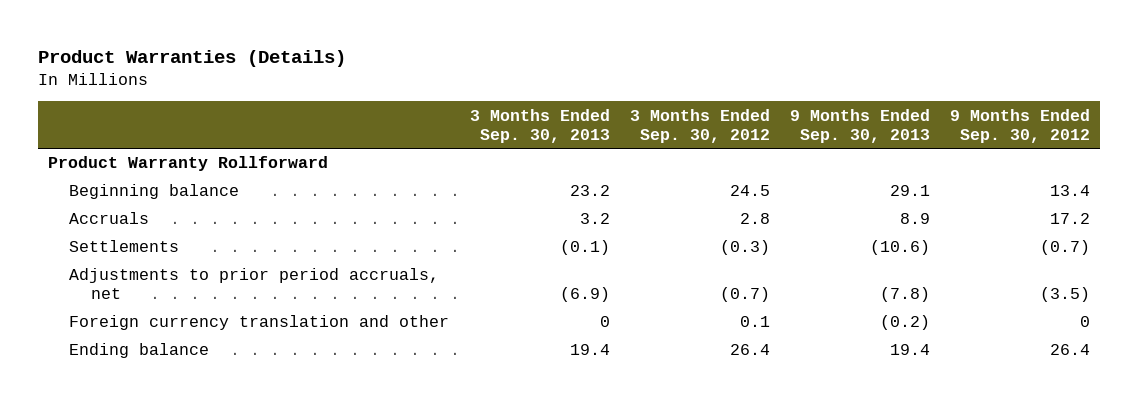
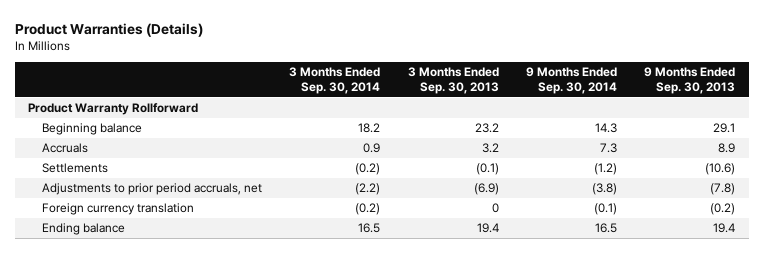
[629,108,770,143] 3 Months Ended Sep. 30, 2012 -> none
[950,108,1091,143] 9 Months Ended Sep. 30, 2012 -> none
none -> [289,67,381,95] 3 Months Ended Sep. 30, 2014
none -> [526,67,618,95] 9 Months Ended Sep. 30, 2014
[69,315,450,331] Foreign currency translation and other -> [41,203,194,216] Foreign currency translation

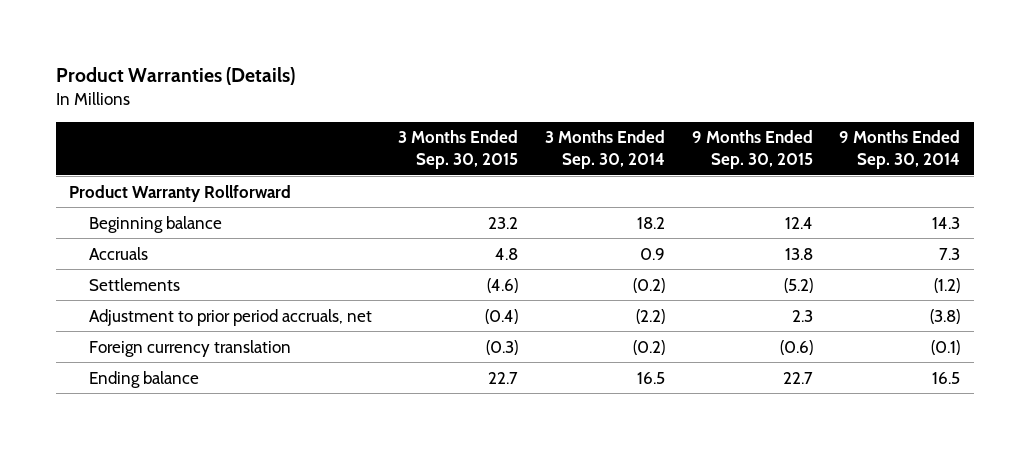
[407,67,499,95] 3 Months Ended Sep. 30, 2013 -> none
[644,67,736,95] 9 Months Ended Sep. 30, 2013 -> none
none -> [398,130,519,169] 3 Months Ended Sep. 30, 2015
none -> [691,130,813,169] 9 Months Ended Sep. 30, 2015
[41,183,262,196] Adjustments to prior period accruals, net -> [88,308,372,326] Adjustment to prior period accruals, net

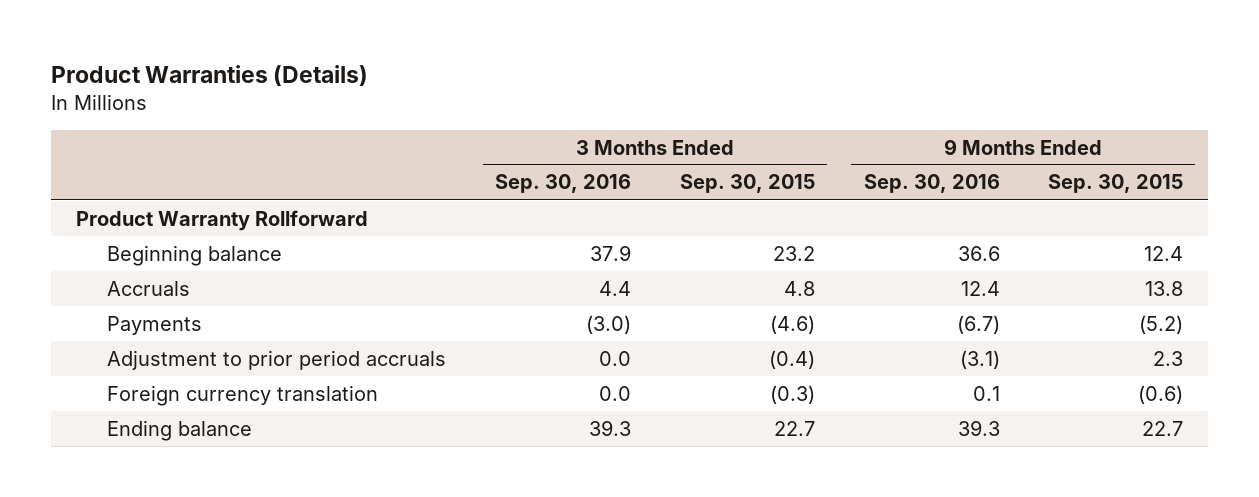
[545,130,666,169] 3 Months Ended Sep. 30, 2014 -> none
[839,130,961,169] 9 Months Ended Sep. 30, 2014 -> none
none -> [495,174,632,194] Sep. 30, 2016
none -> [863,174,1000,194] Sep. 30, 2016
[88,277,180,291] Settlements -> [107,315,203,335] Payments
[88,308,372,326] Adjustment to prior period accruals, net -> [107,349,447,370] Adjustment to prior period accruals

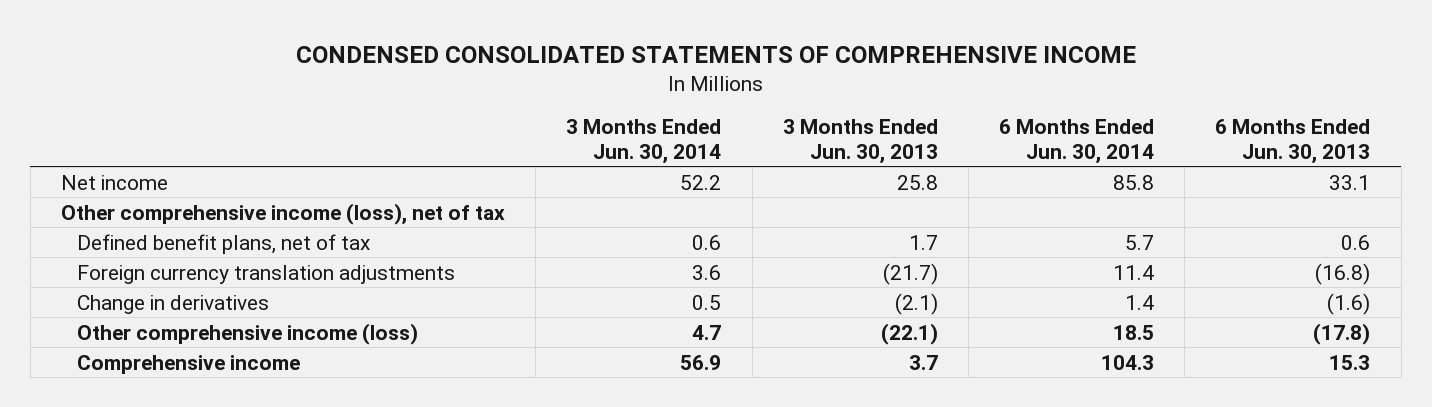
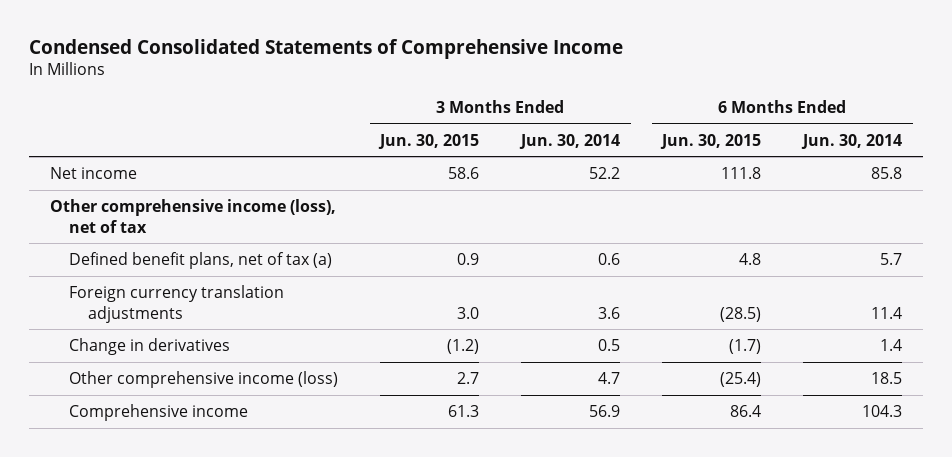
[295,45,1136,63] CONDENSED CONSOLIDATED STATEMENTS OF COMPREHENSIVE INCOME -> [29,38,624,59] Condensed Consolidated Statements of Comprehensive Income
[782,119,938,164] 3 Months Ended Jun. 30, 2013 -> none
[1215,119,1371,164] 6 Months Ended Jun. 30, 2013 -> none
none -> [378,133,480,149] Jun. 30, 2015
none -> [660,133,762,149] Jun. 30, 2015
[76,233,370,254] Defined benefit plans, net of tax -> [69,251,333,269] Defined benefit plans, net of tax (a)

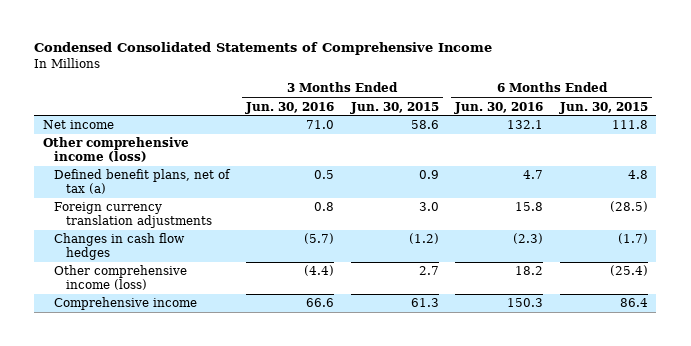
[519,133,621,149] Jun. 30, 2014 -> none
[801,133,903,149] Jun. 30, 2014 -> none
none -> [244,101,334,114] Jun. 30, 2016
none -> [454,101,544,114] Jun. 30, 2016
[50,198,337,233] Other comprehensive income (loss), net of tax -> [42,137,189,162] Other comprehensive income (loss)
[69,337,231,355] Change in derivatives -> [54,233,186,260] Changes in cash flow hedges

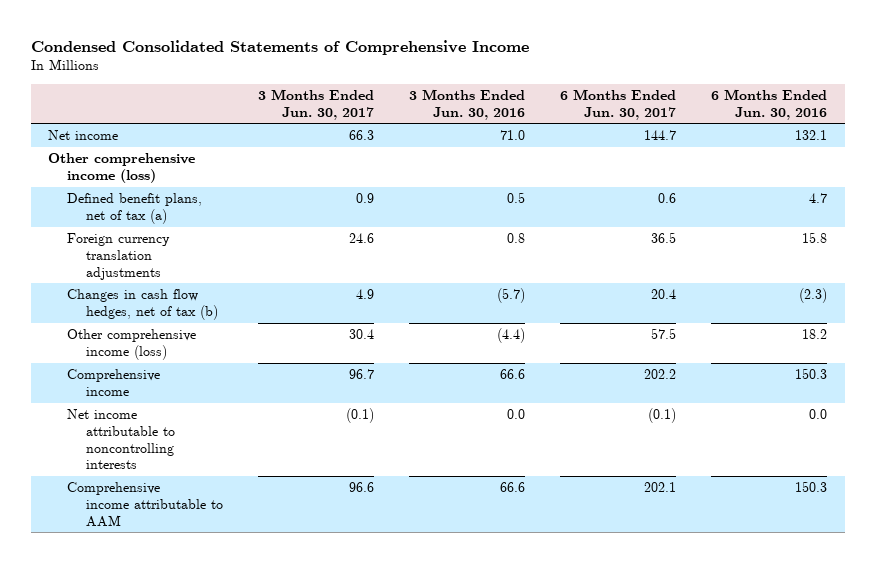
[349,101,439,114] Jun. 30, 2015 -> none
[558,101,648,114] Jun. 30, 2015 -> none
none -> [257,88,374,120] 3 Months Ended Jun. 30, 2017
none -> [559,88,676,120] 6 Months Ended Jun. 30, 2017
[54,233,186,260] Changes in cash flow hedges -> [67,289,218,320] Changes in cash flow hedges, net of tax (b)
none -> [67,409,175,470] Net income attributable to noncontrolling interests
none -> [67,482,223,527] Comprehensive income attributable to AAM

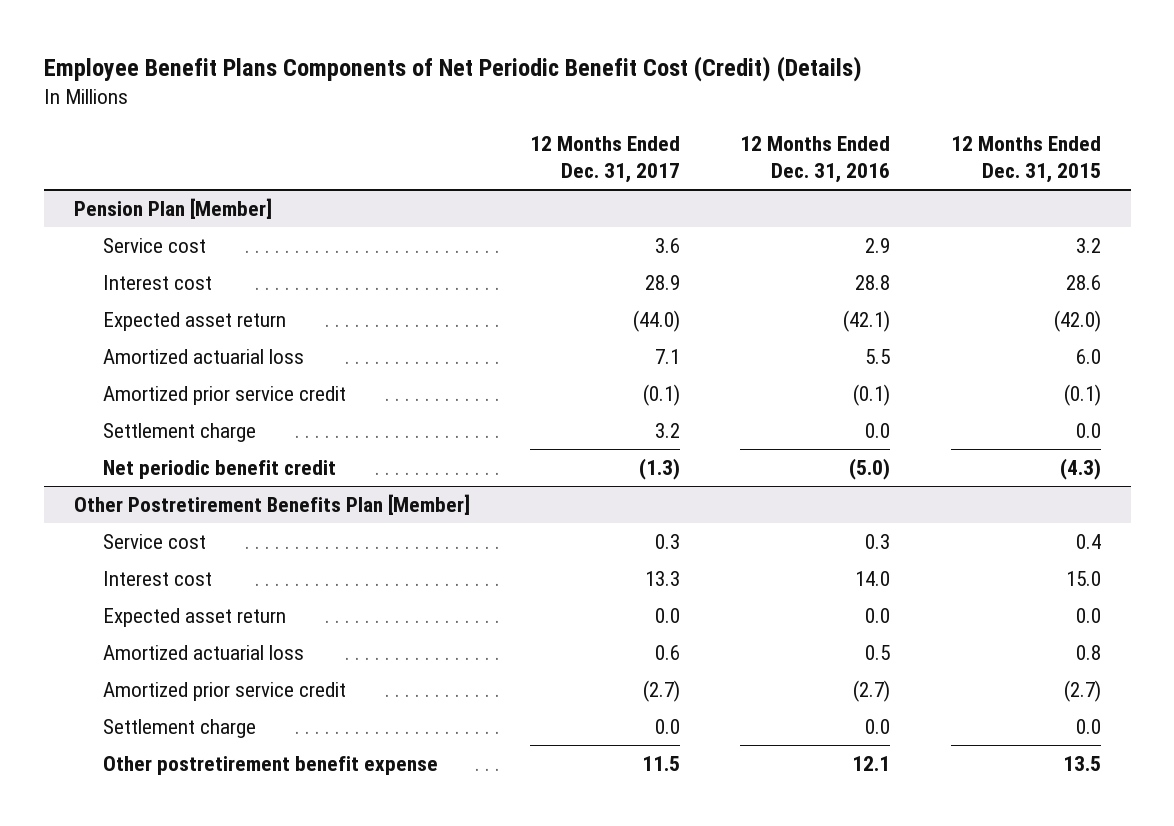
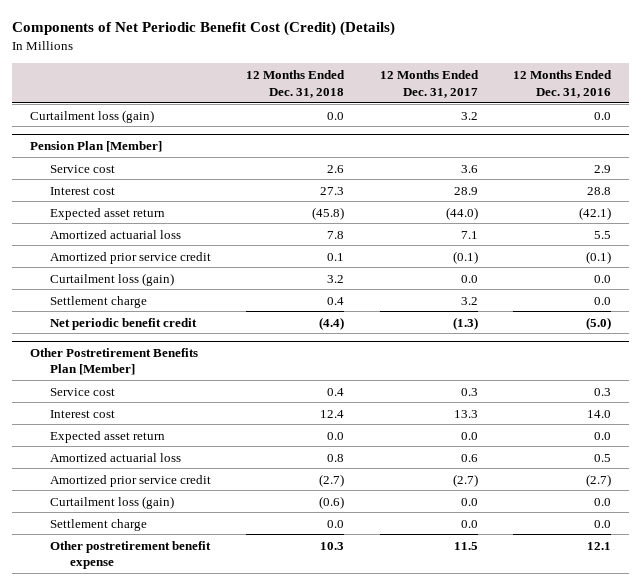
[43,56,862,83] Employee Benefit Plans Components of Net Periodic Benefit Cost (Credit) (Details) -> [11,21,395,37] Components of Net Periodic Benefit Cost (Credit) (Details)
[950,136,1101,183] 12 Months Ended Dec. 31, 2015 -> none
none -> [246,69,346,98] 12 Months Ended Dec. 31, 2018
none -> [29,109,154,123] Curtailment loss (gain)
none -> [49,272,174,286] Curtailment loss (gain)
none -> [49,495,174,509] Curtailment loss (gain)

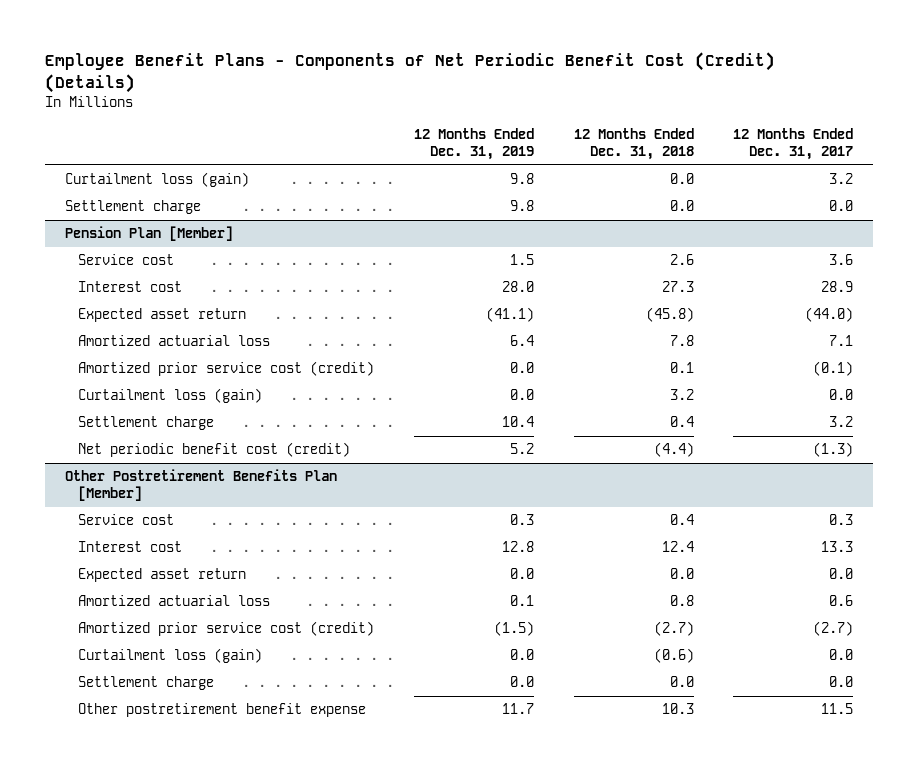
[11,21,395,37] Components of Net Periodic Benefit Cost (Credit) (Details) -> [44,52,775,94] Employee Benefit Plans - Components of Net Periodic Benefit Cost (Credit) (Details)
[513,69,613,98] 12 Months Ended Dec. 31, 2016 -> none
none -> [413,128,534,161] 12 Months Ended Dec. 31, 2019
none -> [64,200,201,215] Settlement charge
[49,251,211,264] Amortized prior service credit -> [77,361,374,377] Amortized prior service cost (credit)
[49,317,197,330] Net periodic benefit credit -> [77,442,350,458] Net periodic benefit cost (credit)
[49,474,211,487] Amortized prior service credit -> [77,621,374,637] Amortized prior service cost (credit)

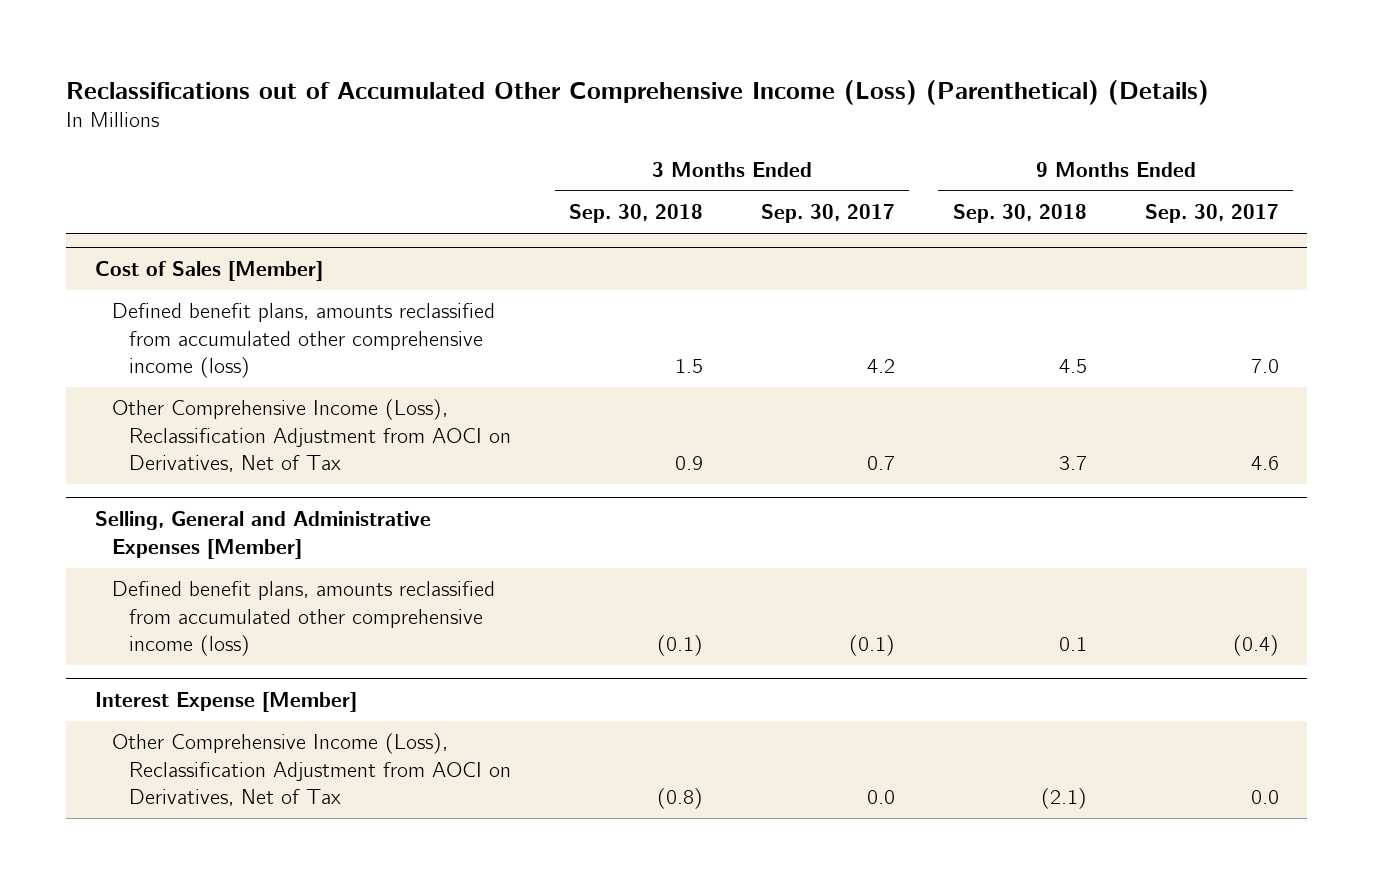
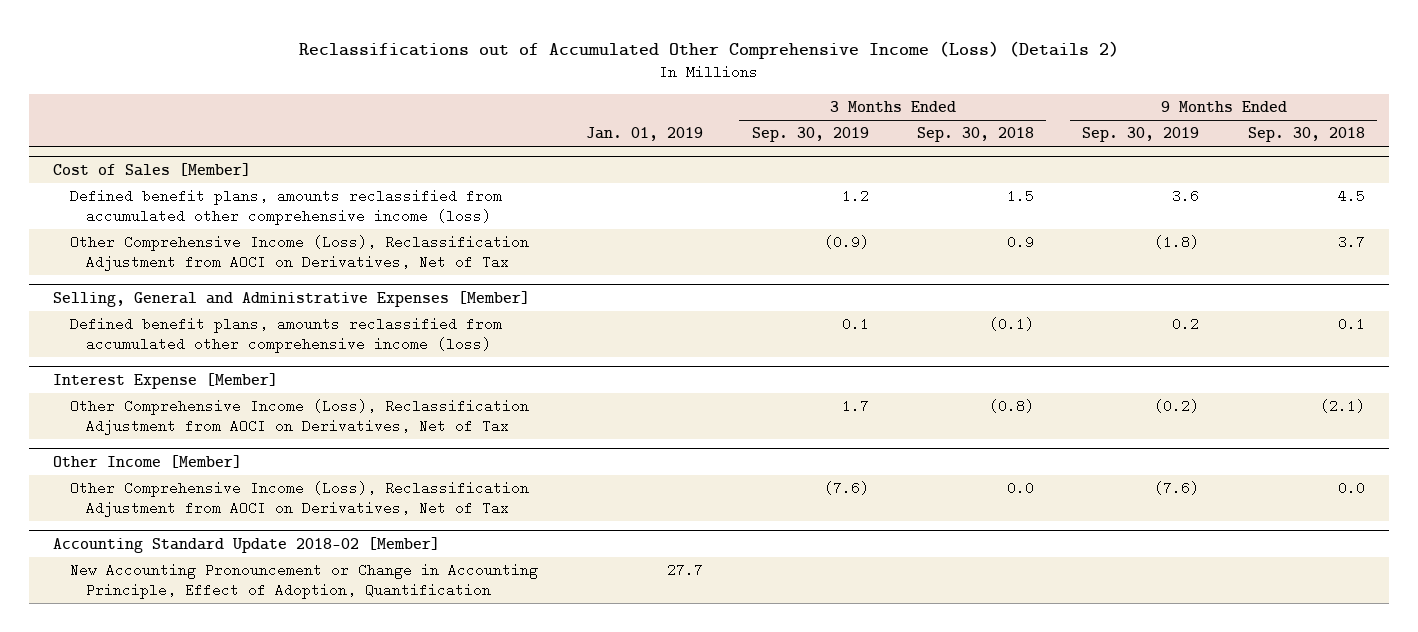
[65,79,1209,105] Reclassifications out of Accumulated Other Comprehensive Income (Loss) (Parenthetical) (Details) -> [298,40,1119,59] Reclassifications out of Accumulated Other Comprehensive Income (Loss) (Details 2)
[760,204,895,224] Sep. 30, 2017 -> none
[1144,204,1279,224] Sep. 30, 2017 -> none
none -> [586,127,704,142] Jan. 01, 2019
none -> [751,127,869,143] Sep. 30, 2019
none -> [1082,127,1200,143] Sep. 30, 2019
none -> [53,454,243,468] Other Income [Member]
none -> [69,481,529,517] Other Comprehensive Income (Loss), Reclassification Adjustment from AOCI on Derivatives, Net of Tax
none -> [53,536,441,553] Accounting Standard Update 2018-02 [Member]
none -> [69,563,538,599] New Accounting Pronouncement or Change in Accounting Principle, Effect of Adoption, Quantification

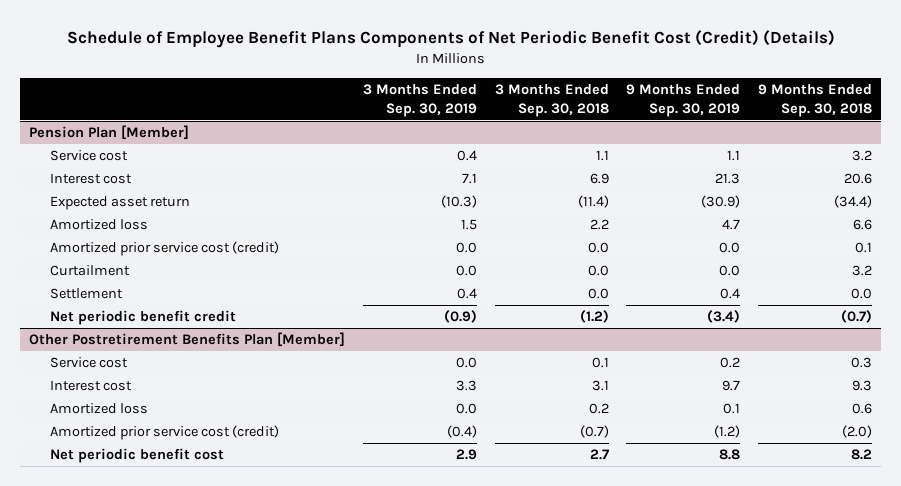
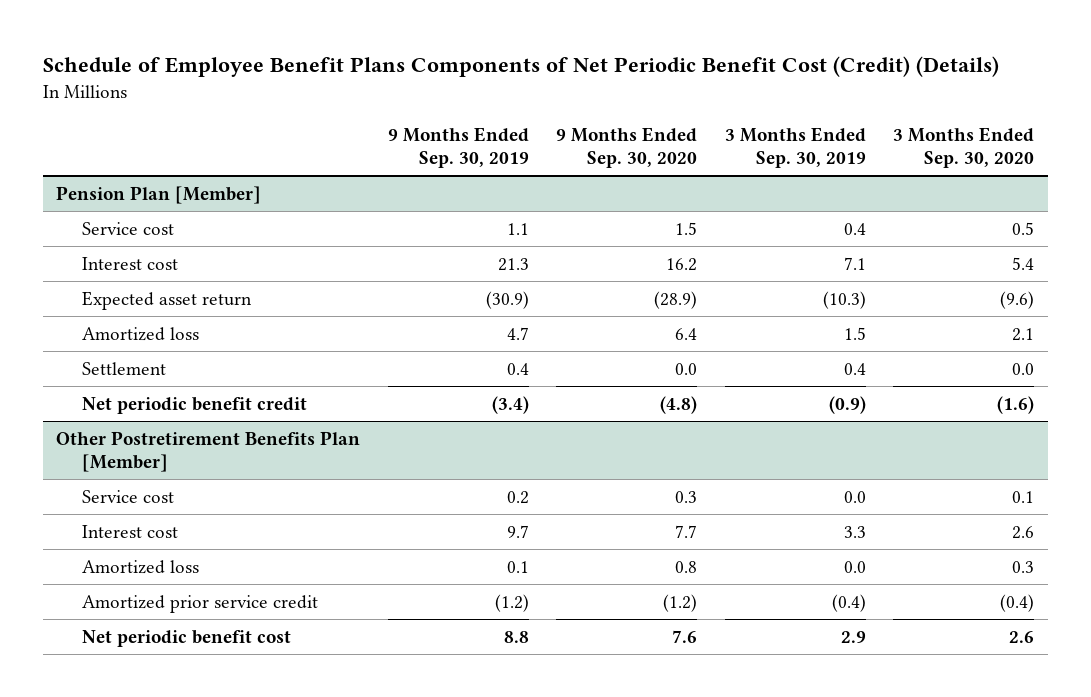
[494,84,609,117] 3 Months Ended Sep. 30, 2018 -> none
[757,84,872,117] 9 Months Ended Sep. 30, 2018 -> none
none -> [556,126,698,169] 9 Months Ended Sep. 30, 2020
none -> [893,126,1035,169] 3 Months Ended Sep. 30, 2020
[50,241,280,257] Amortized prior service cost (credit) -> none
[50,265,131,277] Curtailment -> none
[50,425,280,441] Amortized prior service cost (credit) -> [82,594,319,613] Amortized prior service credit

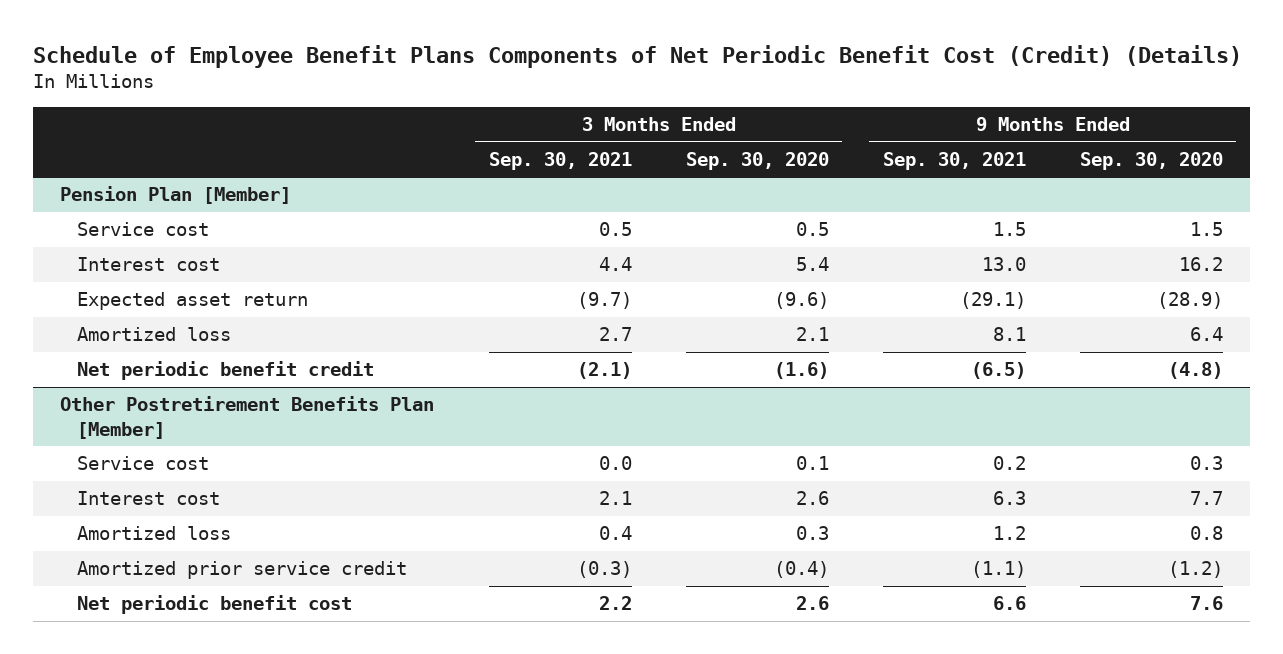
[387,126,529,169] 9 Months Ended Sep. 30, 2019 -> none
[724,126,866,169] 3 Months Ended Sep. 30, 2019 -> none
none -> [488,151,632,170] Sep. 30, 2021
none -> [882,151,1026,170] Sep. 30, 2021
[82,361,167,375] Settlement -> none

